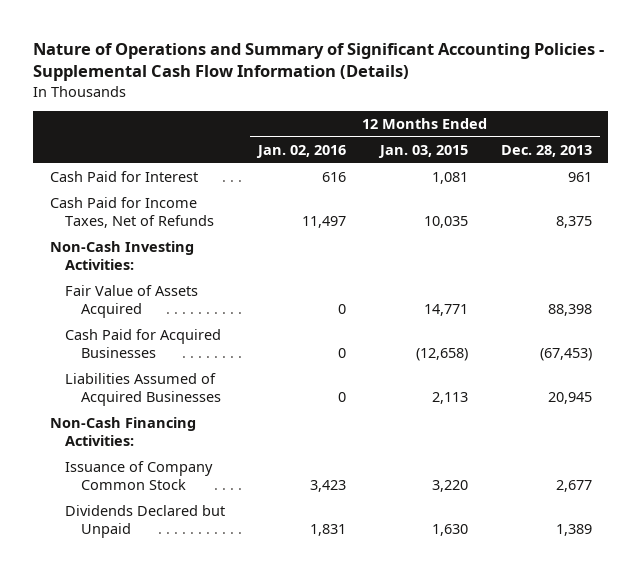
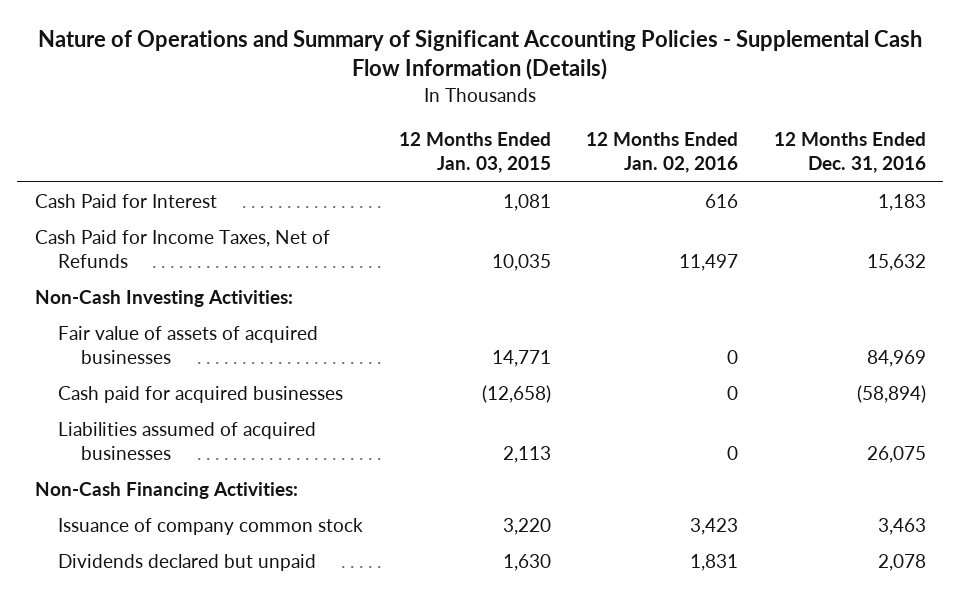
[500,144,592,157] Dec. 28, 2013 -> none
none -> [773,132,926,174] 12 Months Ended Dec. 31, 2016
[65,285,199,318] Fair Value of Assets Acquired -> [57,325,318,365] Fair value of assets of acquired businesses
[65,329,222,358] Cash Paid for Acquired Businesses -> [57,385,343,403] Cash paid for acquired businesses
[65,373,221,406] Liabilities Assumed of Acquired Businesses -> [57,421,316,461] Liabilities assumed of acquired businesses
[65,461,214,490] Issuance of Company Common Stock -> [57,517,363,535] Issuance of company common stock
[65,505,226,538] Dividends Declared but Unpaid -> [57,553,316,571] Dividends declared but unpaid

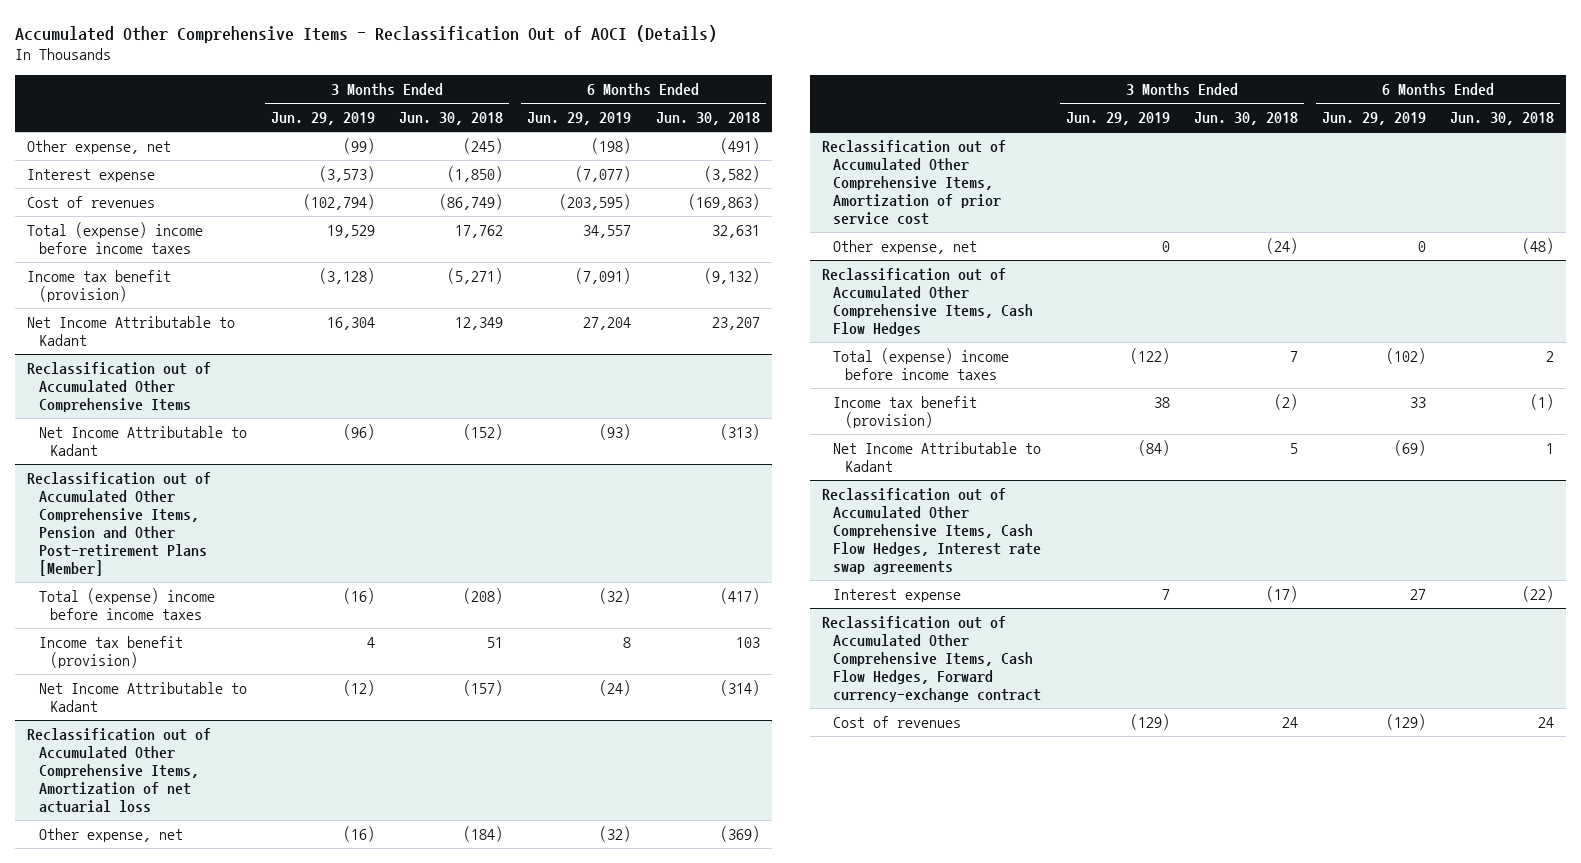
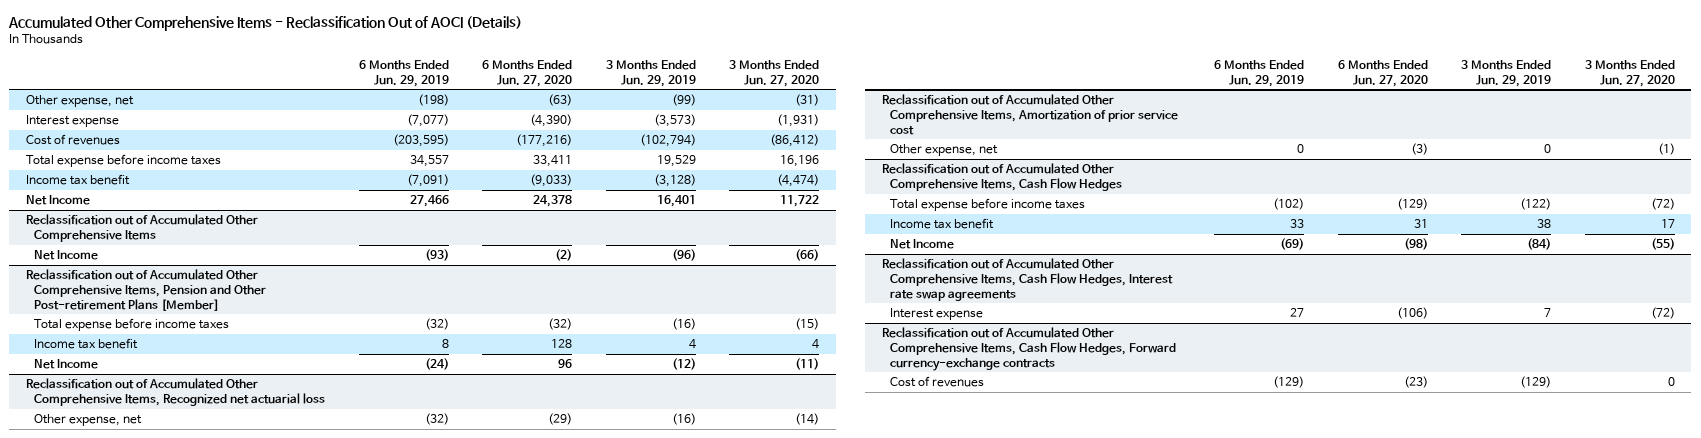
[399,112,504,126] Jun. 30, 2018 -> none
[655,112,760,126] Jun. 30, 2018 -> none
none -> [482,59,573,87] 6 Months Ended Jun. 27, 2020
none -> [729,59,820,87] 3 Months Ended Jun. 27, 2020
[27,316,236,347] Net Income Attributable to Kadant -> none
[27,222,204,255] Total (expense) income before income taxes -> [26,154,222,168] Total expense before income taxes
[27,270,172,303] Income tax benefit (provision) -> [26,174,131,186] Income tax benefit
none -> [26,195,91,206] Net Income
[38,426,247,457] Net Income Attributable to Kadant -> [34,250,99,261] Net Income
[38,588,215,621] Total (expense) income before income taxes -> [34,318,230,332] Total expense before income taxes
[38,636,183,669] Income tax benefit (provision) -> [34,338,139,350] Income tax benefit
[38,682,247,713] Net Income Attributable to Kadant -> [34,359,99,370] Net Income
[27,728,212,813] Reclassification out of Accumulated Other Comprehensive Items, Amortization of net actuarial loss -> [26,378,326,406] Reclassification out of Accumulated Other Comprehensive Items, Recognized net actuarial loss
[833,348,1010,381] Total (expense) income before income taxes -> [889,198,1085,212] Total expense before income taxes
[833,396,978,429] Income tax benefit (provision) -> [889,218,994,230] Income tax benefit
[833,442,1042,473] Net Income Attributable to Kadant -> [889,239,954,250] Net Income
[821,616,1042,702] Reclassification out of Accumulated Other Comprehensive Items, Cash Flow Hedges, Forward currency-exchange contract -> [881,327,1176,371] Reclassification out of Accumulated Other Comprehensive Items, Cash Flow Hedges, Forward currency-exchange contracts

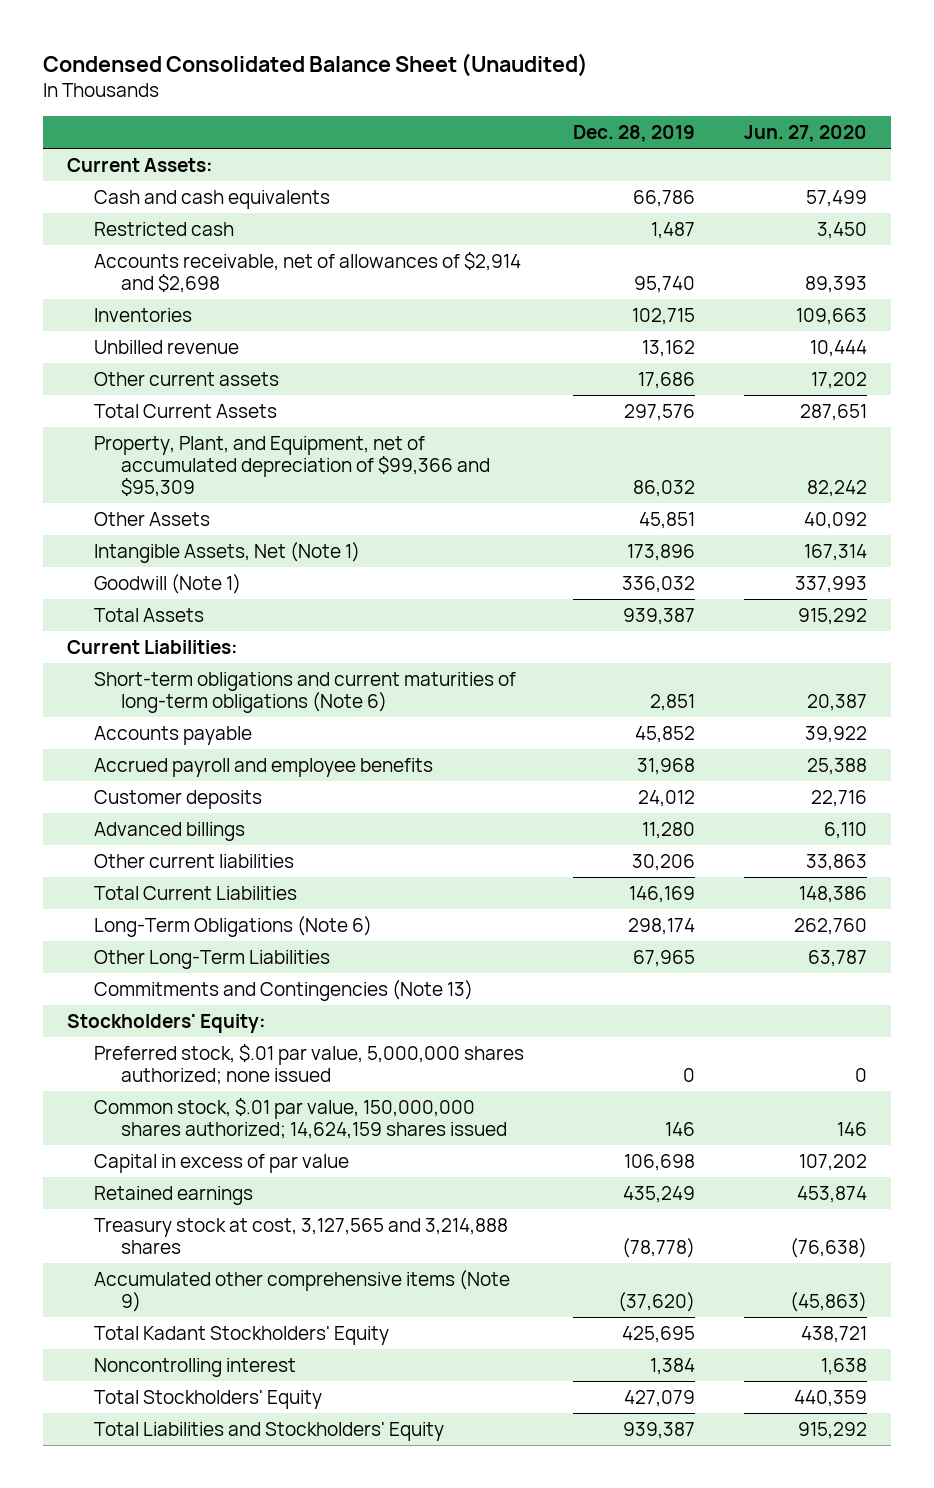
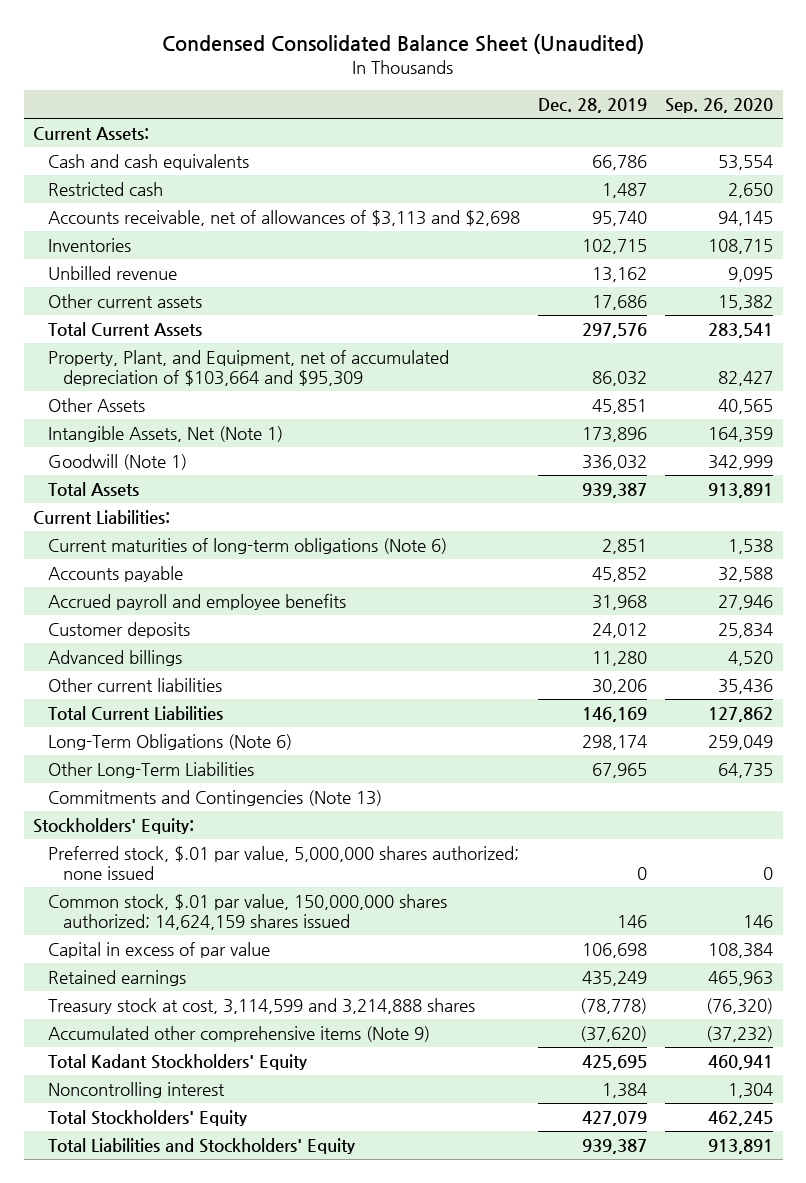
[743,125,867,143] Jun. 27, 2020 -> none
none -> [665,98,774,114] Sep. 26, 2020
[94,251,522,293] Accounts receivable, net of allowances of $2,914 and $2,698 -> [47,209,520,226] Accounts receivable, net of allowances of $3,113 and $2,698
[94,435,491,497] Property, Plant, and Equipment, net of accumulated depreciation of $99,366 and $95,309 -> [47,349,449,387] Property, Plant, and Equipment, net of accumulated depreciation of $103,664 and $95,309
[94,671,517,713] Short-term obligations and current maturities of long-term obligations (Note 6) -> [47,537,447,554] Current maturities of long-term obligations (Note 6)
[94,1217,509,1254] Treasury stock at cost, 3,127,565 and 3,214,888 shares -> [47,997,475,1014] Treasury stock at cost, 3,114,599 and 3,214,888 shares

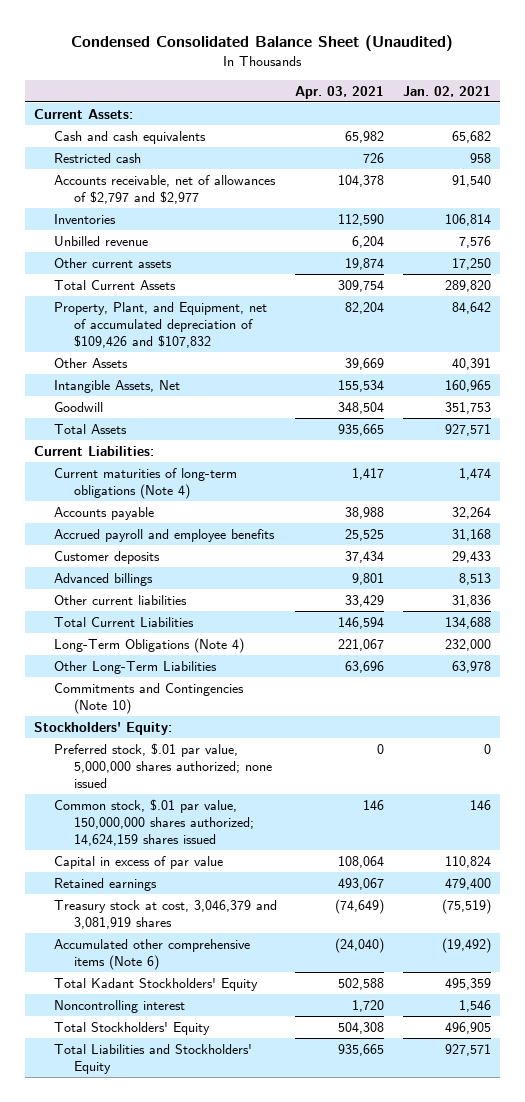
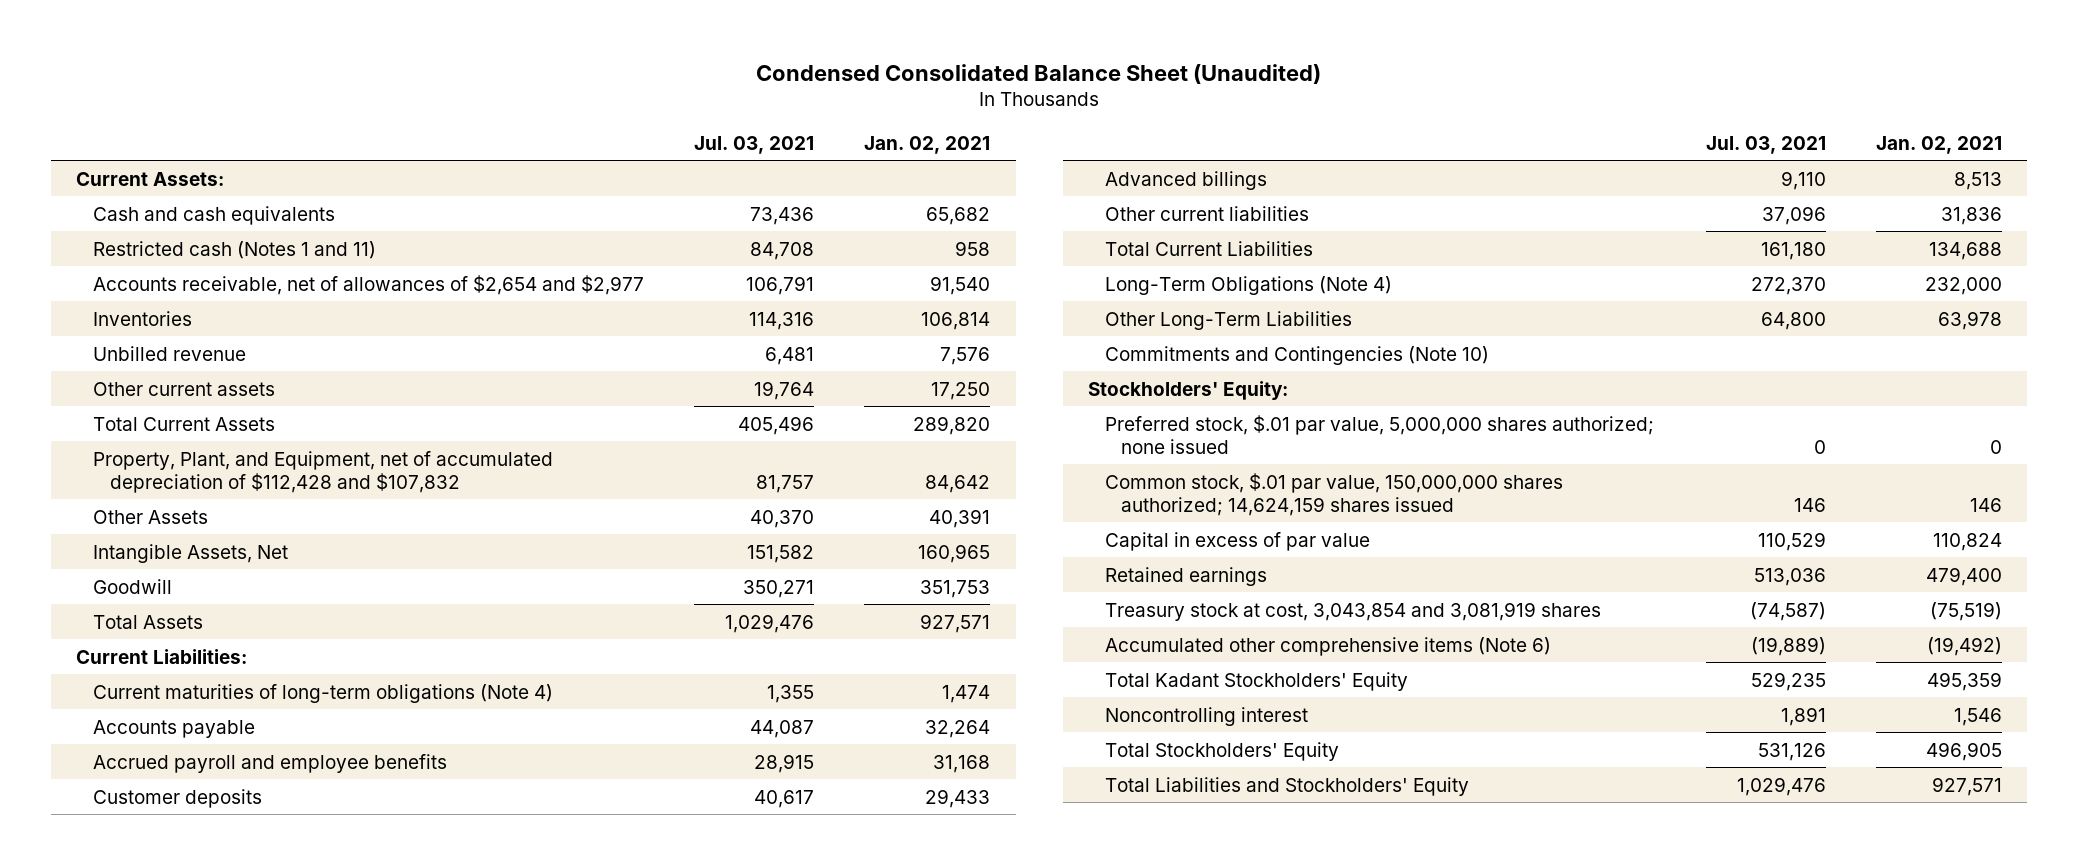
[295,85,385,99] Apr. 03, 2021 -> none
none -> [694,135,815,154] Jul. 03, 2021
[53,152,141,163] Restricted cash -> [92,240,376,259] Restricted cash (Notes 1 and 11)
[53,174,276,204] Accounts receivable, net of allowances of $2,797 and $2,977 -> [92,274,644,295] Accounts receivable, net of allowances of $2,654 and $2,977
[53,301,267,348] Property, Plant, and Equipment, net of accumulated depreciation of $109,426 and $107,832 -> [92,450,553,493] Property, Plant, and Equipment, net of accumulated depreciation of $112,428 and $107,832
[53,899,277,929] Treasury stock at cost, 3,046,379 and 3,081,919 shares -> [1104,601,1601,621] Treasury stock at cost, 3,043,854 and 3,081,919 shares

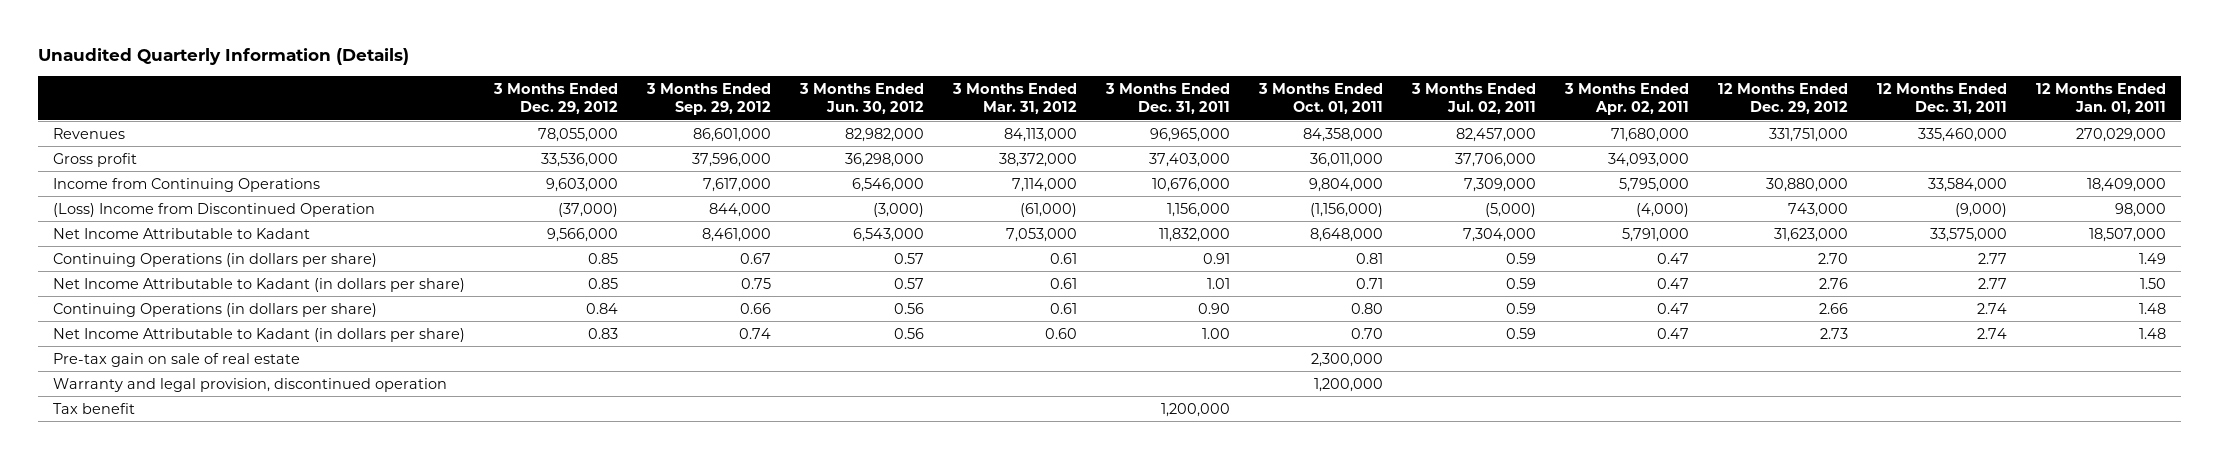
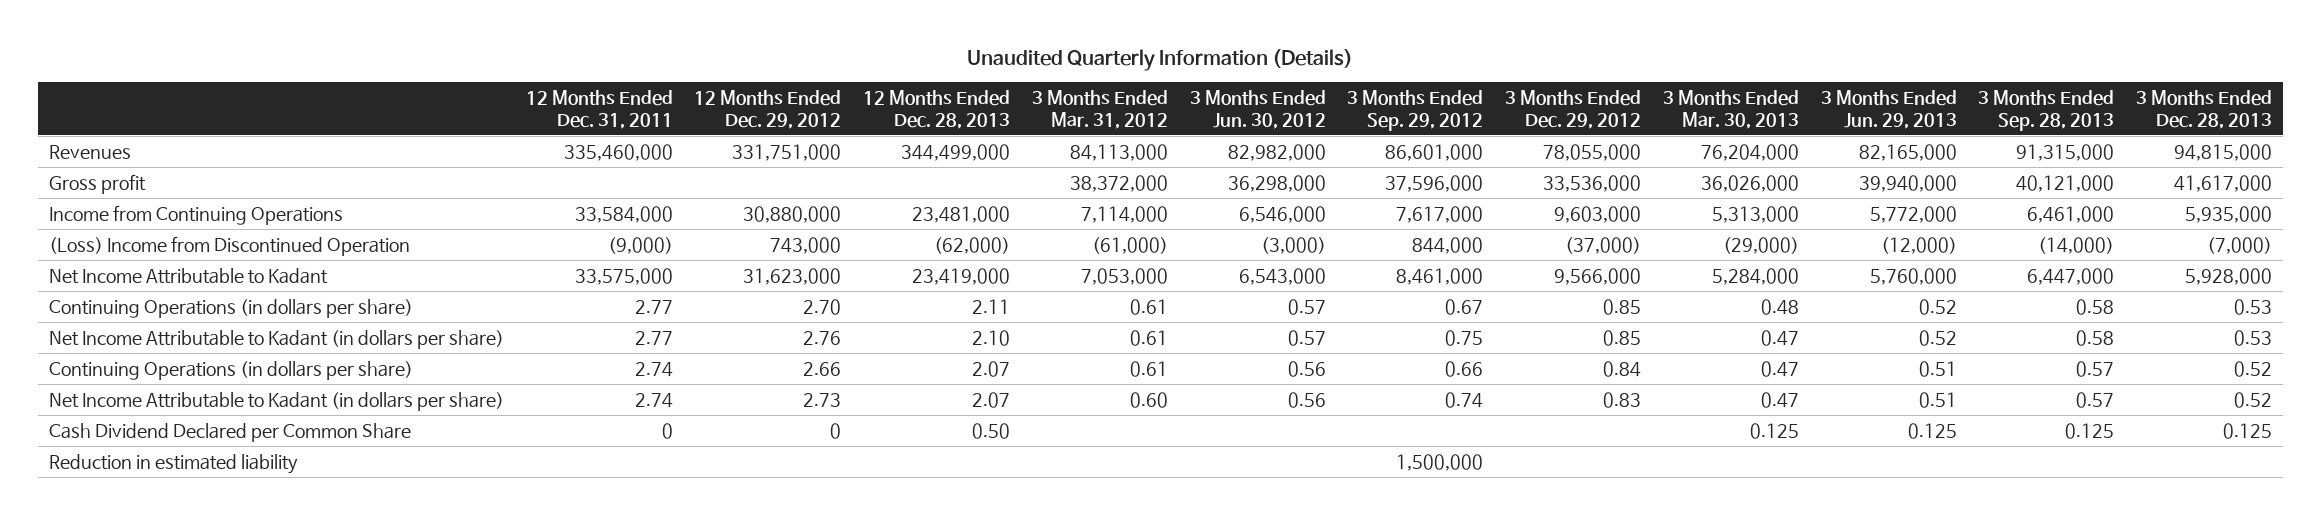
[1104,82,1230,115] 3 Months Ended Dec. 31, 2011 -> none
[1257,82,1383,115] 3 Months Ended Oct. 01, 2011 -> none
[1411,82,1537,115] 3 Months Ended Jul. 02, 2011 -> none
[1564,82,1690,116] 3 Months Ended Apr. 02, 2011 -> none
[2036,82,2167,115] 12 Months Ended Jan. 01, 2011 -> none
none -> [863,90,1011,129] 12 Months Ended Dec. 28, 2013
none -> [1662,90,1799,129] 3 Months Ended Mar. 30, 2013
none -> [1820,90,1957,129] 3 Months Ended Jun. 29, 2013
none -> [1978,90,2115,131] 3 Months Ended Sep. 28, 2013
none -> [2136,90,2273,129] 3 Months Ended Dec. 28, 2013
[52,352,300,367] Pre-tax gain on sale of real estate -> none
[52,377,447,392] Warranty and legal provision, discontinued operation -> none
[52,402,135,414] Tax benefit -> none
none -> [48,422,411,442] Cash Dividend Declared per Common Share
none -> [48,453,298,474] Reduction in estimated liability

